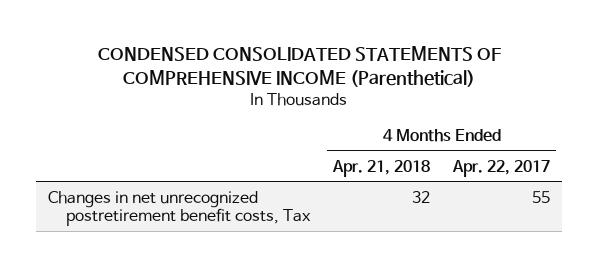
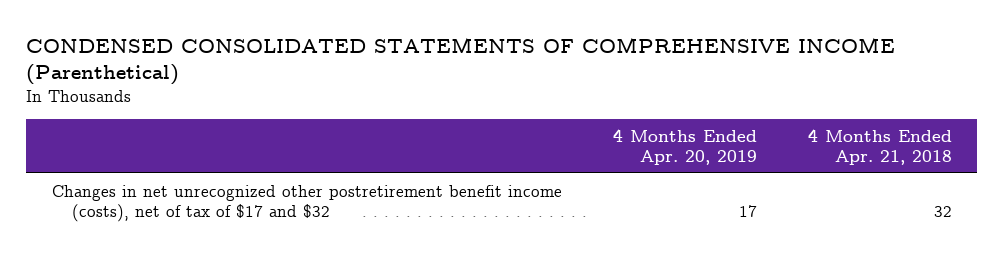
[452,159,551,177] Apr. 22, 2017 -> none
none -> [612,128,757,165] 4 Months Ended Apr. 20, 2019
[47,190,311,227] Changes in net unrecognized postretirement benefit costs, Tax -> [51,184,562,222] Changes in net unrecognized other postretirement benefit income (costs), net of tax of $17 and $32

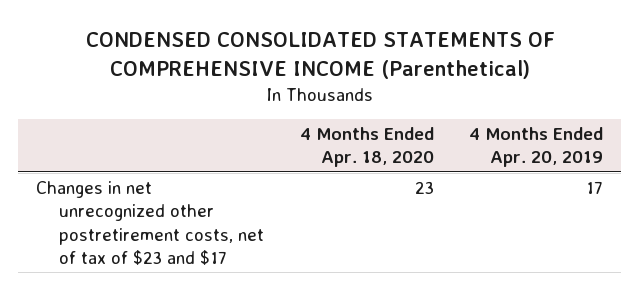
[807,128,952,165] 4 Months Ended Apr. 21, 2018 -> none
none -> [299,127,434,168] 4 Months Ended Apr. 18, 2020
[51,184,562,222] Changes in net unrecognized other postretirement benefit income (costs), net of tax of $17 and $32 -> [35,181,265,265] Changes in net unrecognized other postretirement costs, net of tax of $23 and $17

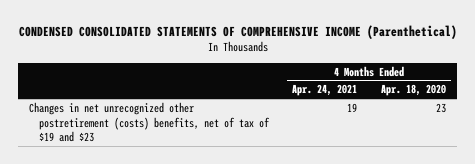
[469,127,604,168] 4 Months Ended Apr. 20, 2019 -> none
none -> [292,84,358,97] Apr. 24, 2021
[35,181,265,265] Changes in net unrecognized other postretirement costs, net of tax of $23 and $17 -> [29,101,271,143] Changes in net unrecognized other postretirement (costs) benefits, net of tax of $19 and $23

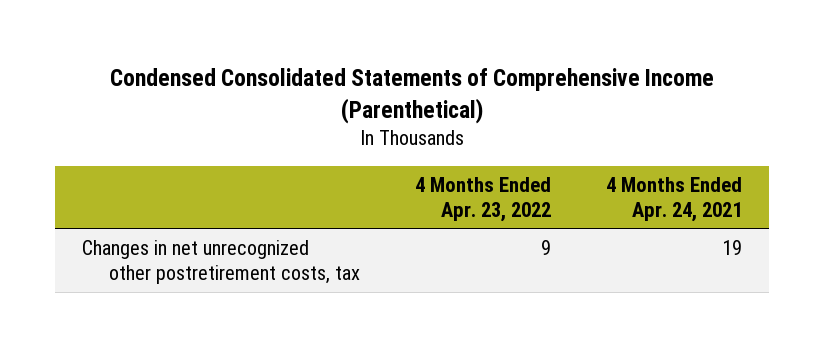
[18,24,457,39] CONDENSED CONSOLIDATED STATEMENTS OF COMPREHENSIVE INCOME (Parenthetical) -> [109,68,714,124] Condensed Consolidated Statements of Comprehensive Income (Parenthetical)
[380,84,446,97] Apr. 18, 2020 -> none
none -> [414,177,551,222] 4 Months Ended Apr. 23, 2022
[29,101,271,143] Changes in net unrecognized other postretirement (costs) benefits, net of tax of $19 and $23 -> [82,240,361,284] Changes in net unrecognized other postretirement costs, tax

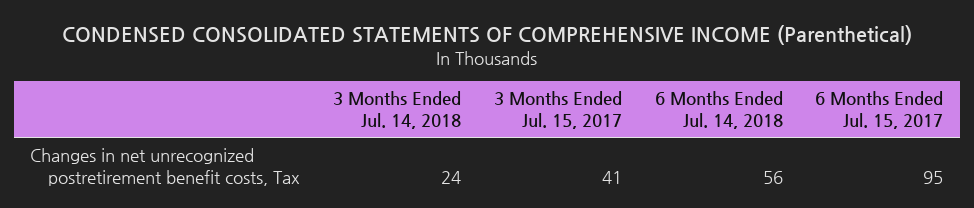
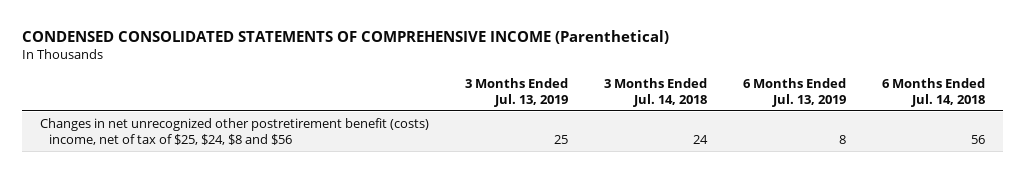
[493,91,622,129] 3 Months Ended Jul. 15, 2017 -> none
[815,91,944,129] 6 Months Ended Jul. 15, 2017 -> none
none -> [464,77,568,108] 3 Months Ended Jul. 13, 2019
none -> [743,77,847,108] 6 Months Ended Jul. 13, 2019
[30,148,300,186] Changes in net unrecognized postretirement benefit costs, Tax -> [39,117,429,146] Changes in net unrecognized other postretirement benefit (costs) income, net of tax of $25, $24, $8 and $56

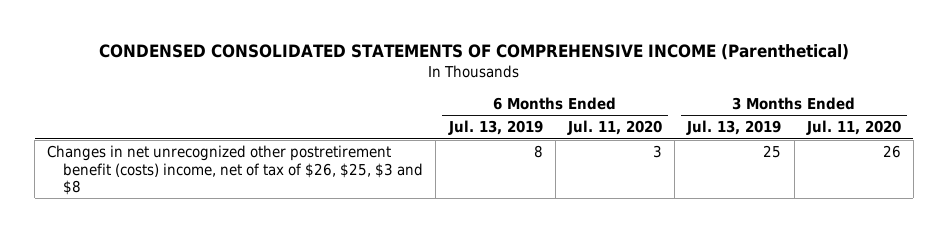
[604,77,708,108] 3 Months Ended Jul. 14, 2018 -> none
[882,77,986,108] 6 Months Ended Jul. 14, 2018 -> none
none -> [566,120,662,136] Jul. 11, 2020
none -> [805,120,901,136] Jul. 11, 2020
[39,117,429,146] Changes in net unrecognized other postretirement benefit (costs) income, net of tax of $25, $24, $8 and $56 -> [47,145,424,195] Changes in net unrecognized other postretirement benefit (costs) income, net of tax of $26, $25, $3 and $8

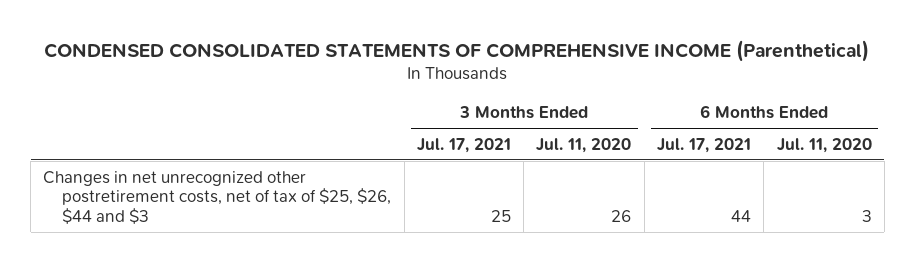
[447,120,543,136] Jul. 13, 2019 -> none
[686,120,782,136] Jul. 13, 2019 -> none
none -> [416,137,511,153] Jul. 17, 2021
none -> [657,137,752,153] Jul. 17, 2021
[47,145,424,195] Changes in net unrecognized other postretirement benefit (costs) income, net of tax of $26, $25, $3 and $8 -> [43,170,392,224] Changes in net unrecognized other postretirement costs, net of tax of $25, $26, $44 and $3

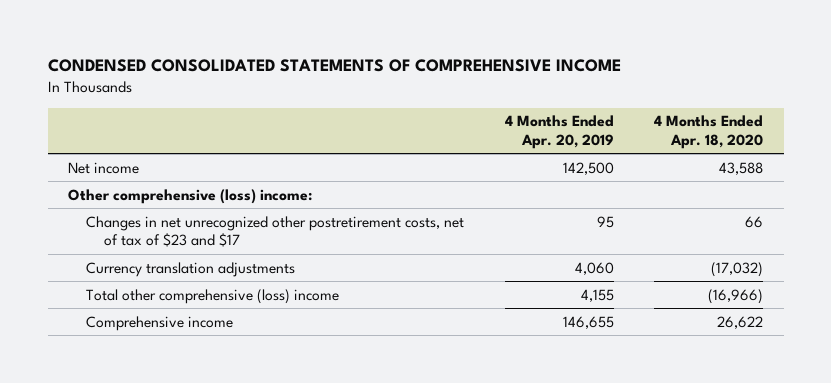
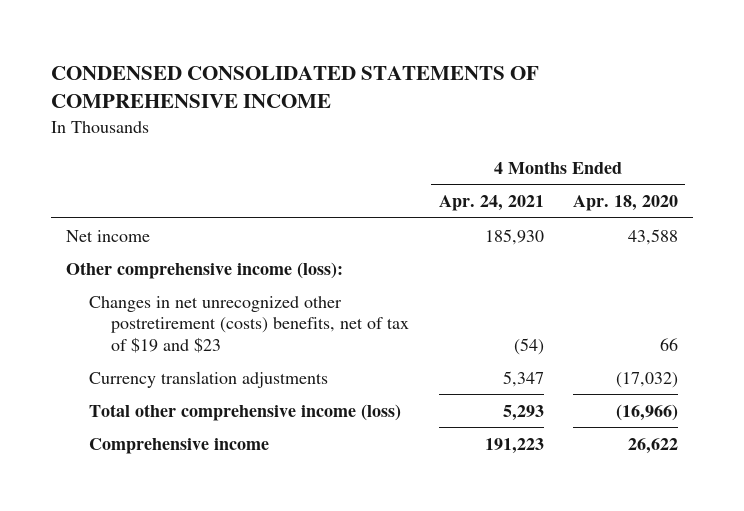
[504,115,614,149] 4 Months Ended Apr. 20, 2019 -> none
none -> [438,195,544,212] Apr. 24, 2021
[67,188,312,204] Other comprehensive (loss) income: -> [66,261,344,279] Other comprehensive income (loss):
[86,215,465,248] Changes in net unrecognized other postretirement costs, net of tax of $23 and $17 -> [88,295,410,353] Changes in net unrecognized other postretirement (costs) benefits, net of tax of $19 and $23
[86,288,340,304] Total other comprehensive (loss) income -> [88,403,401,421] Total other comprehensive income (loss)

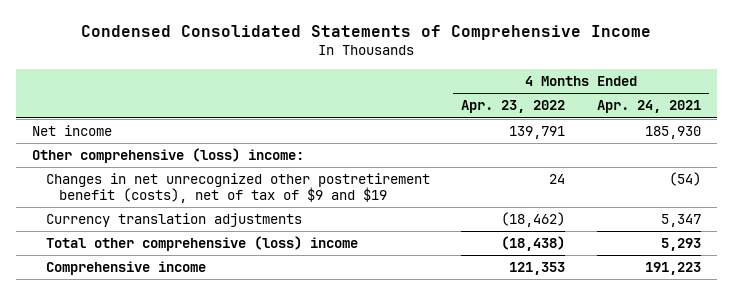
[51,65,540,109] CONDENSED CONSOLIDATED STATEMENTS OF COMPREHENSIVE INCOME -> [81,24,652,40] Condensed Consolidated Statements of Comprehensive Income
[573,195,679,212] Apr. 18, 2020 -> none
none -> [461,100,566,114] Apr. 23, 2022
[66,261,344,279] Other comprehensive income (loss): -> [31,148,304,164] Other comprehensive (loss) income:
[88,295,410,353] Changes in net unrecognized other postretirement (costs) benefits, net of tax of $19 and $23 -> [45,173,430,204] Changes in net unrecognized other postretirement benefit (costs), net of tax of $9 and $19
[88,403,401,421] Total other comprehensive income (loss) -> [45,236,358,252] Total other comprehensive (loss) income

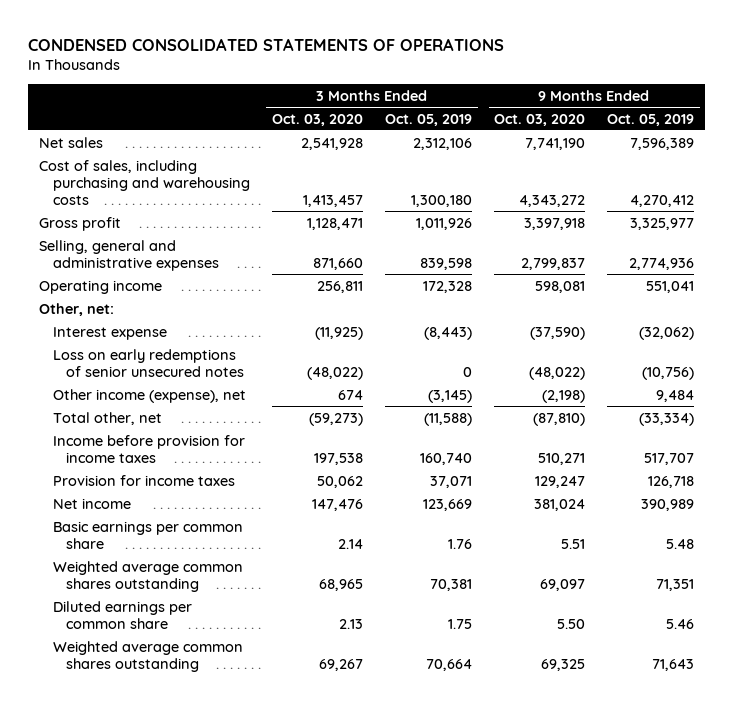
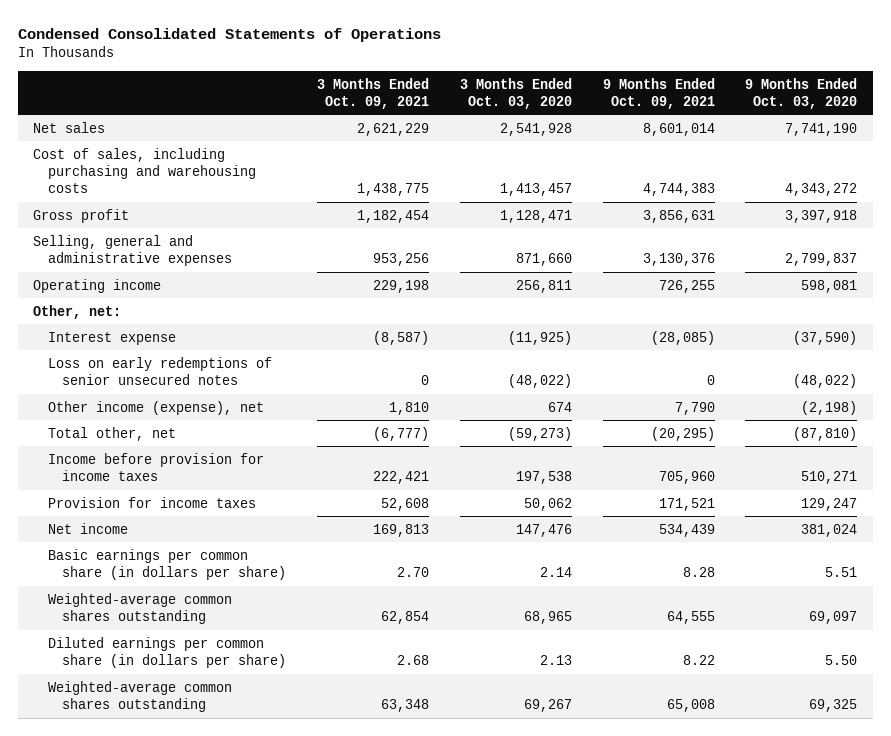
[28,37,505,51] CONDENSED CONSOLIDATED STATEMENTS OF OPERATIONS -> [18,28,442,43] Condensed Consolidated Statements of Operations
[384,113,472,126] Oct. 05, 2019 -> none
[607,113,695,126] Oct. 05, 2019 -> none
none -> [317,77,430,109] 3 Months Ended Oct. 09, 2021
none -> [602,77,715,109] 9 Months Ended Oct. 09, 2021
[52,520,243,549] Basic earnings per common share -> [47,548,287,580] Basic earnings per common share (in dollars per share)
[52,560,243,592] Weighted average common shares outstanding -> [47,592,232,624] Weighted-average common shares outstanding
[52,600,192,629] Diluted earnings per common share -> [47,636,287,668] Diluted earnings per common share (in dollars per share)
[52,640,243,672] Weighted average common shares outstanding -> [47,680,232,712] Weighted-average common shares outstanding

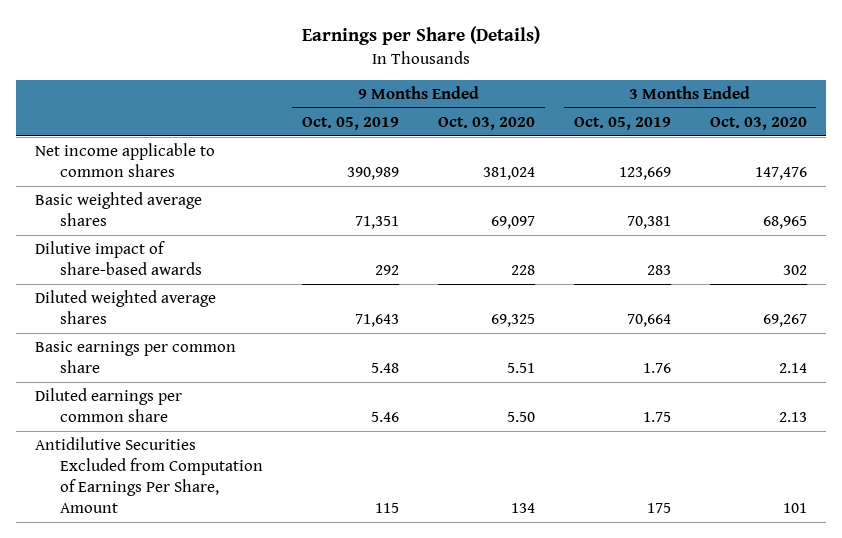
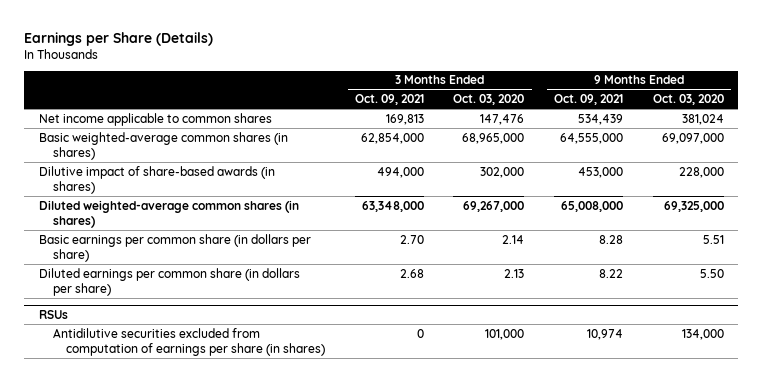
[302,117,400,131] Oct. 05, 2019 -> none
[573,117,671,131] Oct. 05, 2019 -> none
none -> [354,94,424,106] Oct. 09, 2021
none -> [554,94,624,106] Oct. 09, 2021
[35,192,203,227] Basic weighted average shares -> [38,131,288,160] Basic weighted-average common shares (in shares)
[490,216,535,230] 69,097 -> [661,132,724,144] 69,097,000
[762,216,807,230] 68,965 -> [462,132,525,144] 68,965,000
[35,241,203,276] Dilutive impact of share-based awards -> [38,165,275,194] Dilutive impact of share-based awards (in shares)
[510,265,535,276] 228 -> [678,166,724,178] 228,000
[782,265,807,276] 302 -> [480,166,525,178] 302,000
[35,290,217,325] Diluted weighted average shares -> [38,199,299,228] Diluted weighted-average common shares (in shares)
[490,314,535,328] 69,325 -> [663,200,724,212] 69,325,000
[762,314,807,328] 69,267 -> [463,200,525,212] 69,267,000
[35,341,237,374] Basic earnings per common share -> [38,233,311,262] Basic earnings per common share (in dollars per share)
[35,388,183,423] Diluted earnings per common share -> [38,267,300,296] Diluted earnings per common share (in dollars per share)
none -> [38,310,68,320] RSUs
[35,437,264,513] Antidilutive Securities Excluded from Computation of Earnings Per Share, Amount -> [52,327,326,356] Antidilutive securities excluded from computation of earnings per share (in shares)
[510,502,535,513] 134 -> [681,328,724,340] 134,000
[782,502,807,513] 101 -> [485,328,525,340] 101,000

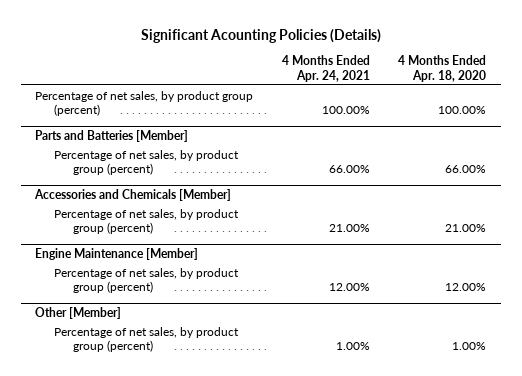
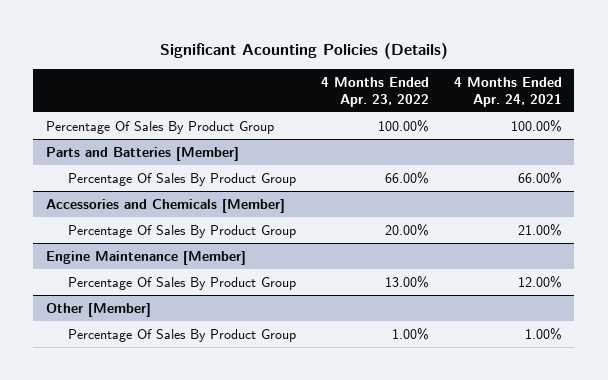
[398,55,487,82] 4 Months Ended Apr. 18, 2020 -> none
none -> [320,76,429,107] 4 Months Ended Apr. 23, 2022
[35,90,254,117] Percentage of net sales, by product group (percent) -> [45,121,274,135] Percentage Of Sales By Product Group
[54,149,240,176] Percentage of net sales, by product group (percent) -> [67,173,296,187] Percentage Of Sales By Product Group
[54,208,240,235] Percentage of net sales, by product group (percent) -> [67,225,296,239] Percentage Of Sales By Product Group
[54,267,240,294] Percentage of net sales, by product group (percent) -> [67,277,296,291] Percentage Of Sales By Product Group
[54,326,240,353] Percentage of net sales, by product group (percent) -> [67,329,296,343] Percentage Of Sales By Product Group

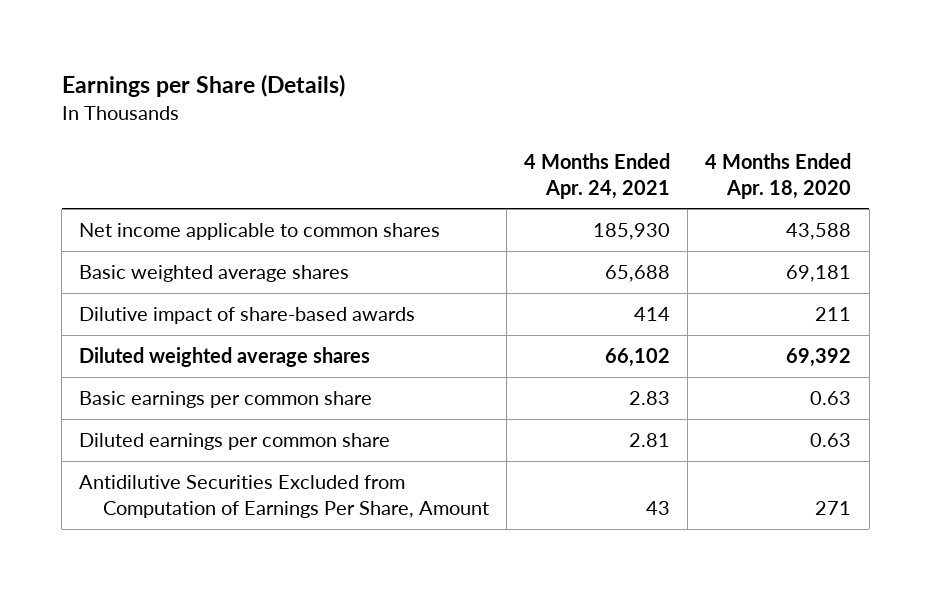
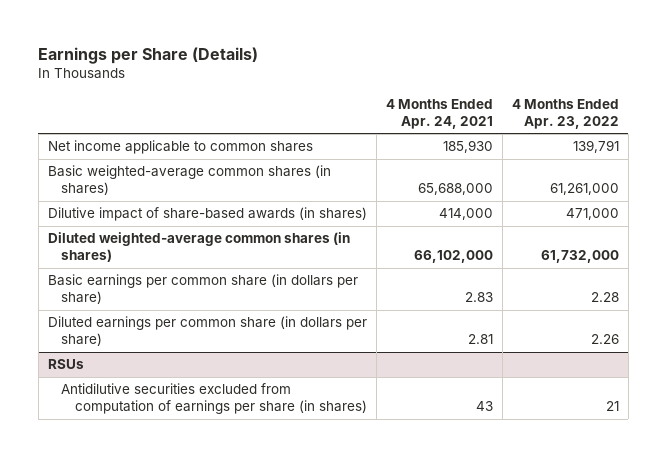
[705,152,852,199] 4 Months Ended Apr. 18, 2020 -> none
none -> [511,99,619,130] 4 Months Ended Apr. 23, 2022
[79,265,350,283] Basic weighted average shares -> [47,165,331,196] Basic weighted-average common shares (in shares)
[605,265,671,283] 65,688 -> [417,183,493,196] 65,688,000
[79,307,416,325] Dilutive impact of share-based awards -> [47,207,367,222] Dilutive impact of share-based awards (in shares)
[634,307,671,322] 414 -> [438,208,493,221] 414,000
[79,347,371,368] Diluted weighted average shares -> [47,232,350,263] Diluted weighted-average common shares (in shares)
[605,348,671,368] 66,102 -> [413,250,493,264] 66,102,000
[79,391,373,409] Basic earnings per common share -> [47,274,358,305] Basic earnings per common share (in dollars per share)
[79,433,391,451] Diluted earnings per common share -> [47,316,367,347] Diluted earnings per common share (in dollars per share)
none -> [47,359,84,370] RSUs
[79,475,489,519] Antidilutive Securities Excluded from Computation of Earnings Per Share, Amount -> [61,383,367,415] Antidilutive securities excluded from computation of earnings per share (in shares)

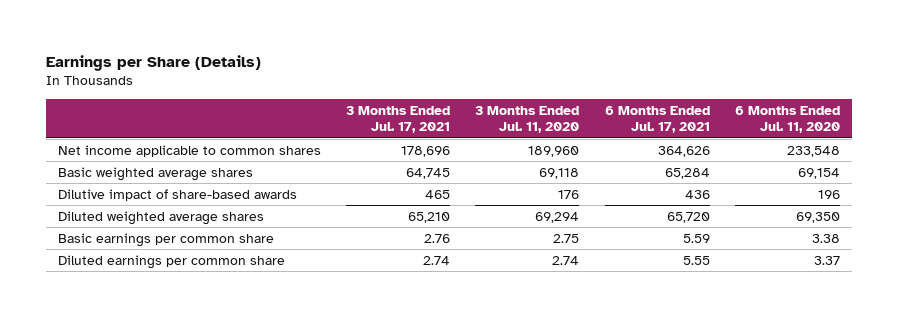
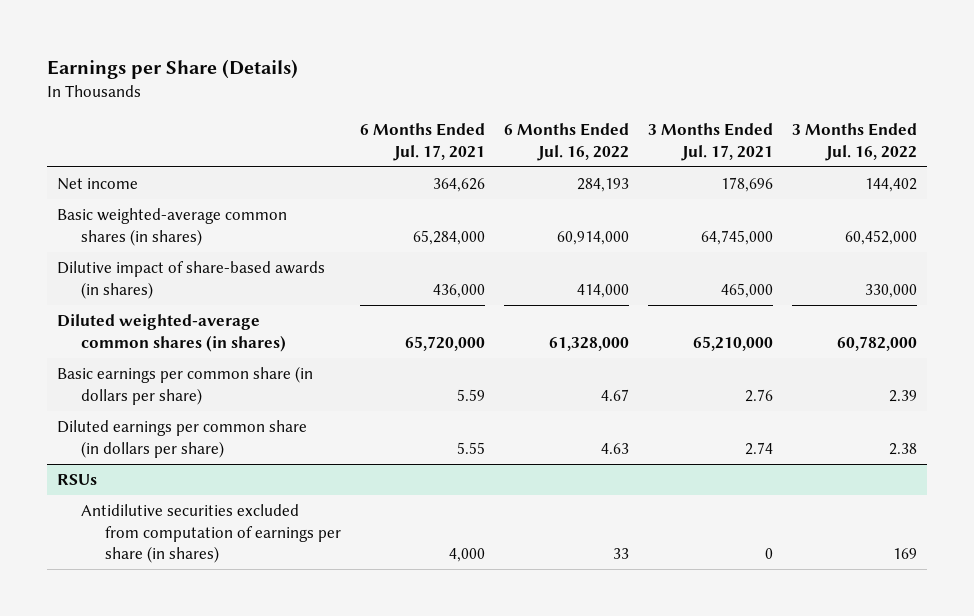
[475,105,580,133] 3 Months Ended Jul. 11, 2020 -> none
[734,105,840,133] 6 Months Ended Jul. 11, 2020 -> none
none -> [504,123,630,162] 6 Months Ended Jul. 16, 2022
none -> [792,123,918,162] 3 Months Ended Jul. 16, 2022
[58,144,322,157] Net income applicable to common shares -> [56,178,138,191] Net income
[58,166,254,181] Basic weighted average shares -> [56,208,287,246] Basic weighted-average common shares (in shares)
[406,167,451,179] 64,745 -> [701,229,774,245] 64,745,000
[664,167,710,179] 65,284 -> [413,229,486,245] 65,284,000
[58,188,298,201] Dilutive impact of share-based awards -> [56,261,325,299] Dilutive impact of share-based awards (in shares)
[425,189,451,199] 465 -> [721,282,774,298] 465,000
[684,189,710,199] 436 -> [433,283,486,298] 436,000
[58,210,265,225] Diluted weighted average shares -> [56,314,287,352] Diluted weighted-average common shares (in shares)
[408,211,451,223] 65,210 -> [693,335,774,351] 65,210,000
[666,211,710,223] 65,720 -> [405,335,486,351] 65,720,000
[58,232,275,247] Basic earnings per common share -> [56,366,313,405] Basic earnings per common share (in dollars per share)
[58,254,286,269] Diluted earnings per common share -> [56,420,307,458] Diluted earnings per common share (in dollars per share)
none -> [56,474,97,486] RSUs
none -> [81,504,342,564] Antidilutive securities excluded from computation of earnings per share (in shares)

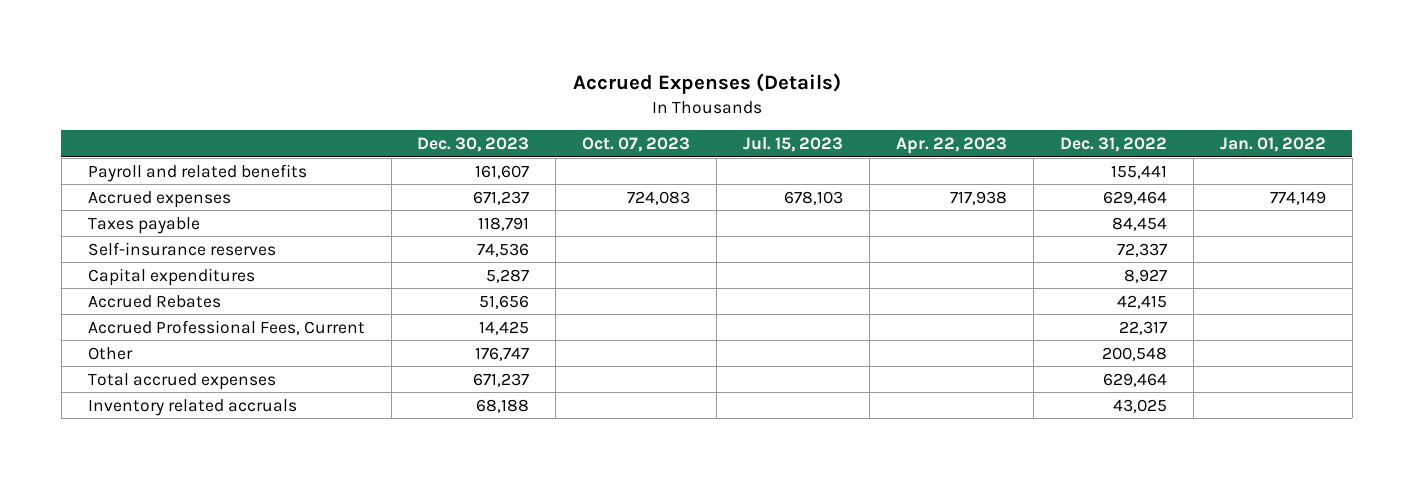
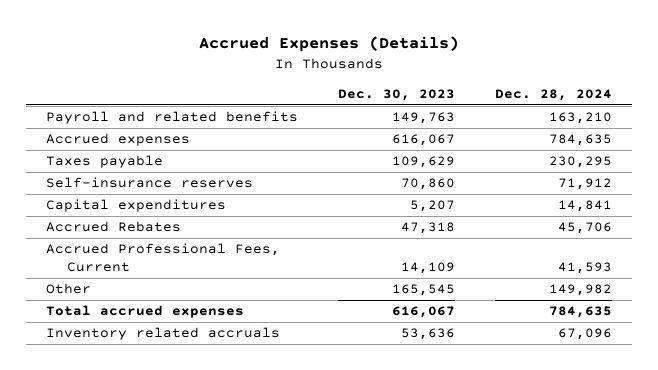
[582,136,691,152] Oct. 07, 2023 -> none
[743,136,844,152] Jul. 15, 2023 -> none
[896,136,1008,154] Apr. 22, 2023 -> none
[1059,136,1167,152] Dec. 31, 2022 -> none
[1219,136,1326,152] Jan. 01, 2022 -> none
none -> [494,89,612,102] Dec. 28, 2024
[475,164,530,179] 161,607 -> [391,112,455,125] 149,763
[473,190,530,205] 671,237 -> [391,134,455,147] 616,067
[478,216,530,231] 118,791 -> [391,156,455,169] 109,629
[477,242,530,257] 74,536 -> [400,178,455,191] 70,860
[486,268,530,283] 5,287 -> [409,200,455,213] 5,207
[479,294,530,309] 51,656 -> [400,222,455,235] 47,318
[479,320,530,335] 14,425 -> [400,261,455,274] 14,109
[475,346,530,361] 176,747 -> [391,284,455,297] 165,545
[473,372,530,387] 671,237 -> [391,306,455,319] 616,067
[476,398,530,413] 68,188 -> [400,328,455,341] 53,636

